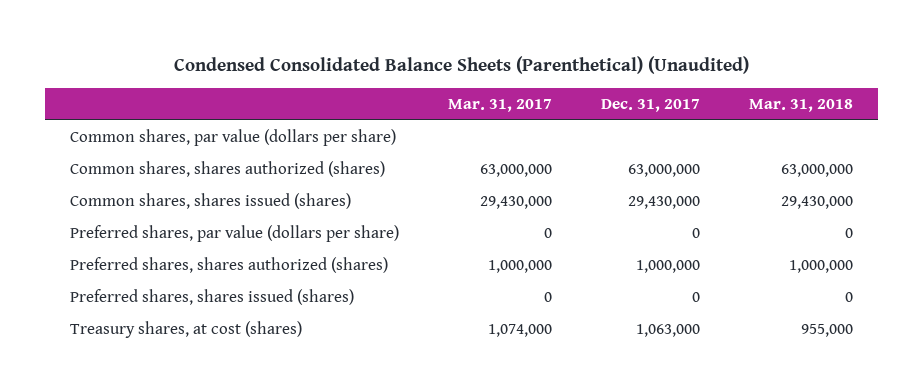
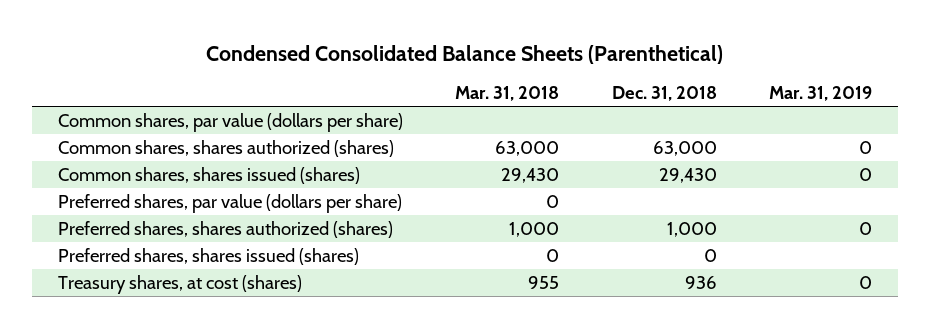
[173,56,749,75] Condensed Consolidated Balance Sheets (Parenthetical) (Unaudited) -> [205,44,723,64] Condensed Consolidated Balance Sheets (Parenthetical)
[448,98,553,112] Mar. 31, 2017 -> none
[601,98,701,112] Dec. 31, 2017 -> none
none -> [611,86,717,102] Dec. 31, 2018
none -> [768,86,872,102] Mar. 31, 2019
[781,164,854,178] 63,000,000 -> [495,140,560,156] 63,000
[781,196,854,210] 29,430,000 -> [501,167,560,183] 29,430
[789,260,854,274] 1,000,000 -> [509,221,560,237] 1,000
[801,324,854,338] 955,000 -> [528,275,560,289] 955

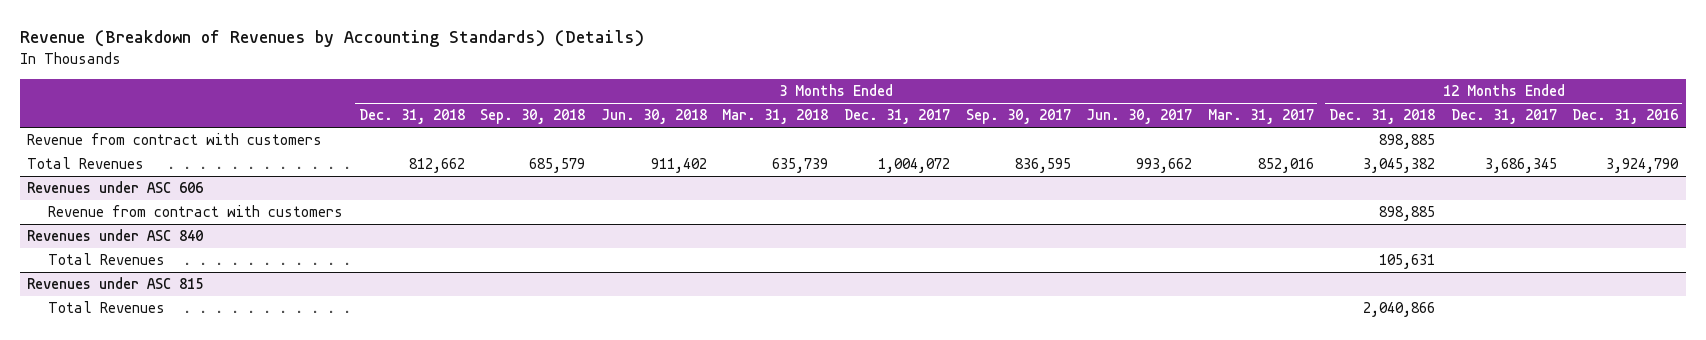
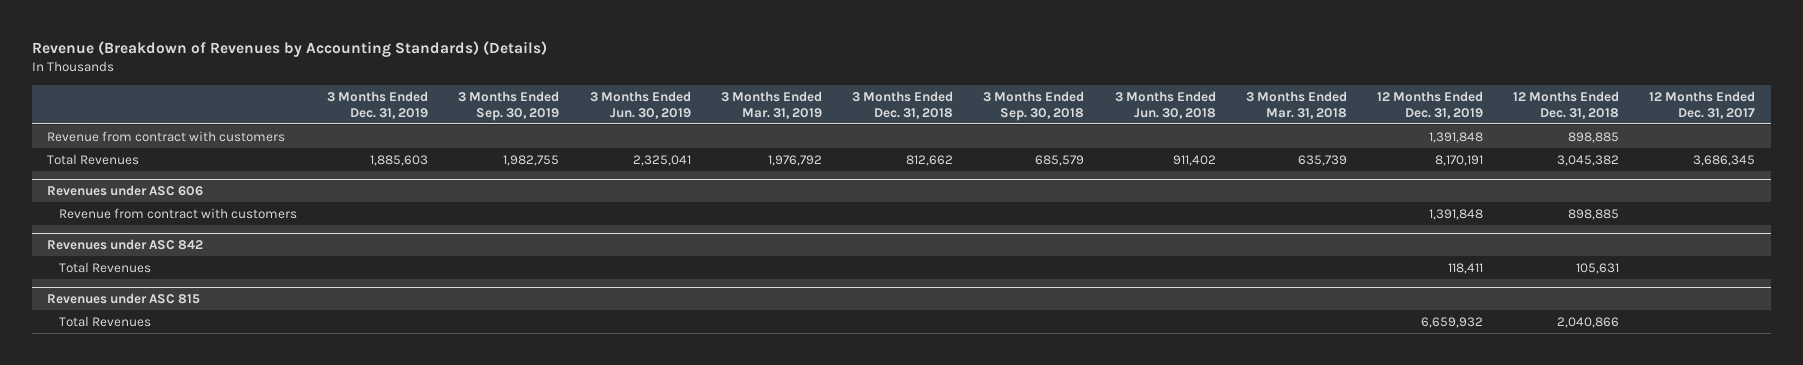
[844,109,951,125] Dec. 31, 2017 -> none
[965,109,1071,125] Sep. 30, 2017 -> none
[1086,109,1193,125] Jun. 30, 2017 -> none
[1207,109,1314,125] Mar. 31, 2017 -> none
[1572,109,1679,125] Dec. 31, 2016 -> none
none -> [327,90,429,119] 3 Months Ended Dec. 31, 2019
none -> [458,90,560,121] 3 Months Ended Sep. 30, 2019
none -> [589,90,691,119] 3 Months Ended Jun. 30, 2019
none -> [720,90,822,119] 3 Months Ended Mar. 31, 2019
none -> [1376,90,1483,119] 12 Months Ended Dec. 31, 2019
[27,229,204,242] Revenues under ASC 840 -> [47,238,204,250] Revenues under ASC 842

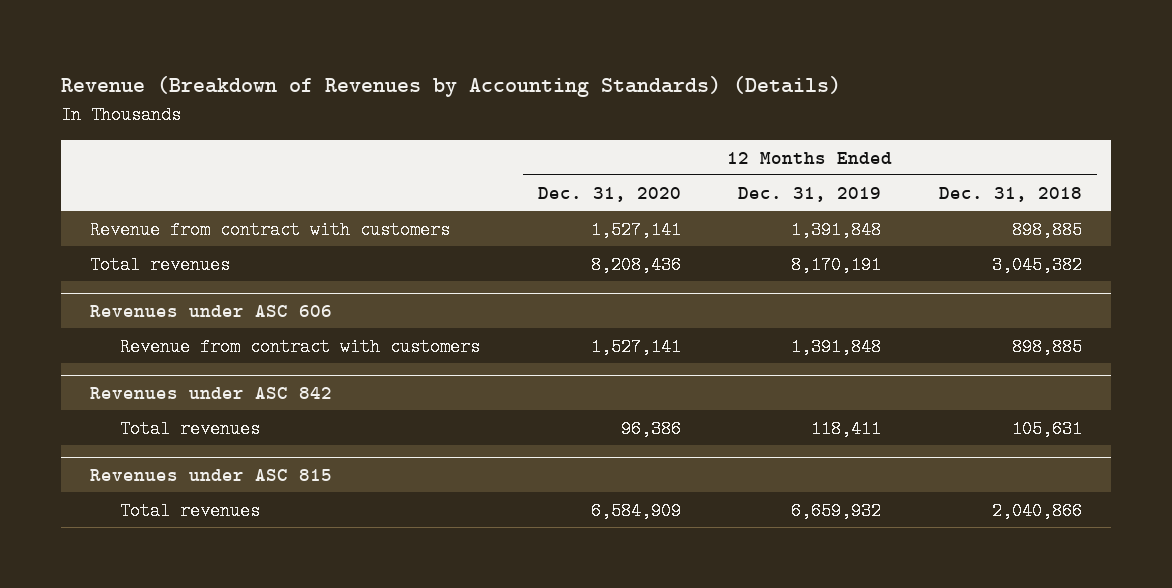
[327,90,429,119] 3 Months Ended Dec. 31, 2019 -> none
[458,90,560,121] 3 Months Ended Sep. 30, 2019 -> none
[589,90,691,119] 3 Months Ended Jun. 30, 2019 -> none
[720,90,822,119] 3 Months Ended Mar. 31, 2019 -> none
[852,90,954,119] 3 Months Ended Dec. 31, 2018 -> none
[983,90,1085,121] 3 Months Ended Sep. 30, 2018 -> none
[1114,90,1216,119] 3 Months Ended Jun. 30, 2018 -> none
[1245,90,1347,119] 3 Months Ended Mar. 31, 2018 -> none
[1649,90,1756,119] 12 Months Ended Dec. 31, 2017 -> none
none -> [537,186,681,202] Dec. 31, 2020
[47,153,140,165] Total Revenues -> [89,255,230,274] Total revenues
[59,261,152,273] Total Revenues -> [119,419,260,438] Total revenues
[59,315,152,327] Total Revenues -> [119,501,260,520] Total revenues

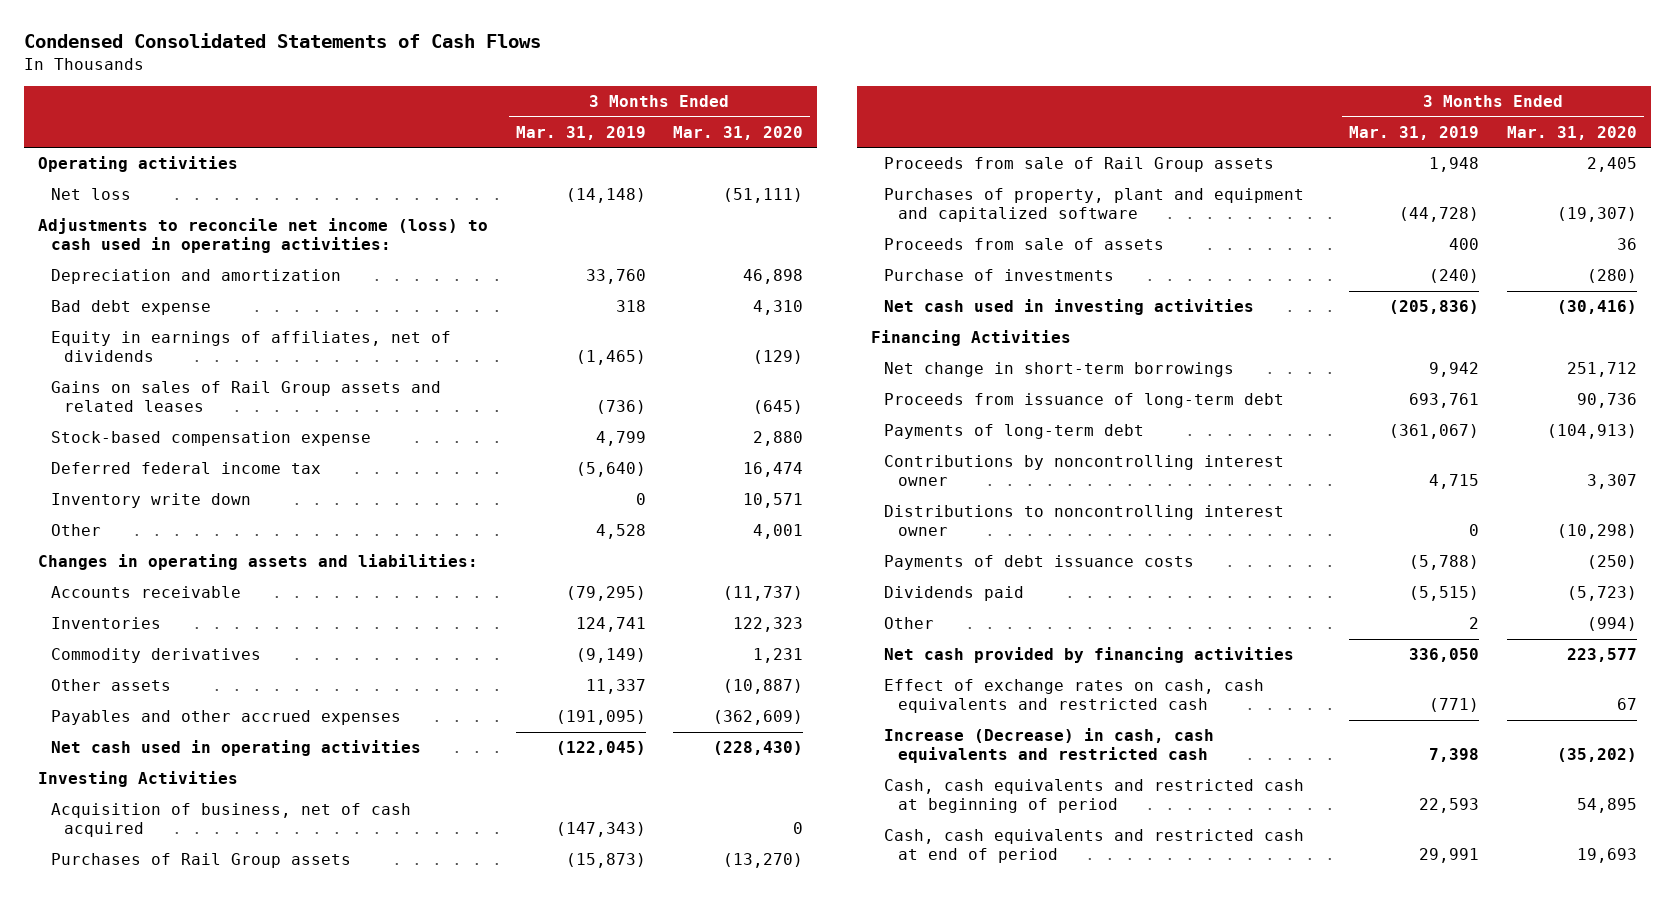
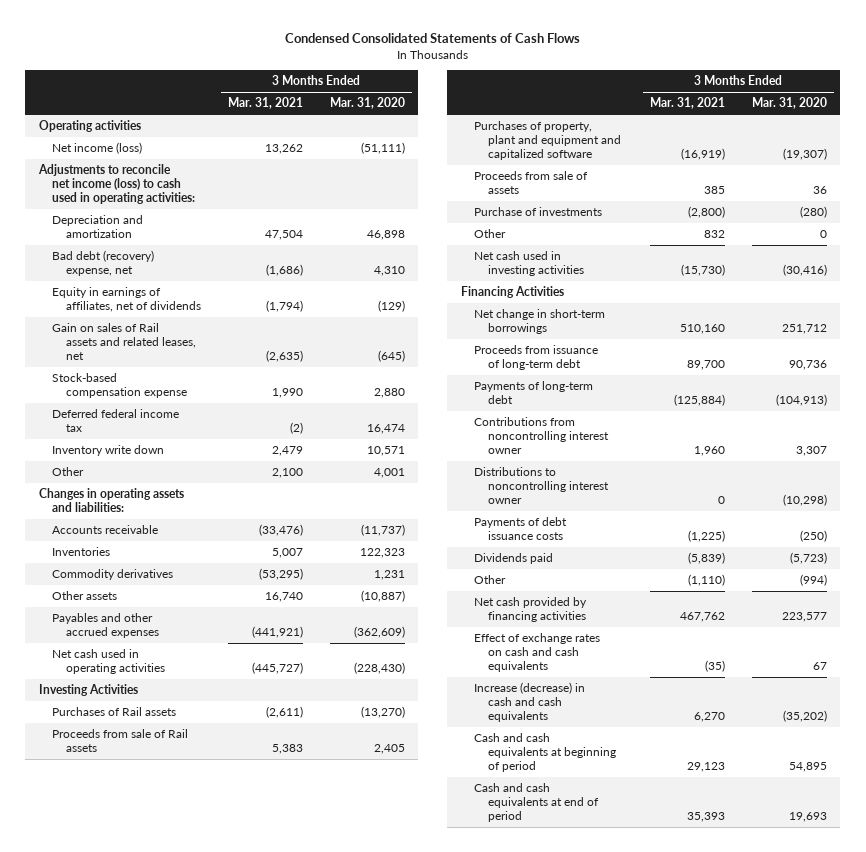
[515,125,646,140] Mar. 31, 2019 -> none
none -> [227,97,303,110] Mar. 31, 2021
[50,188,131,201] Net loss -> [52,142,143,155] Net income (loss)
[50,300,211,316] Bad debt expense -> [52,250,155,277] Bad debt (recovery) expense, net
[50,381,441,413] Gains on sales of Rail Group assets and related leases -> [52,323,196,361] Gain on sales of Rail assets and related leases, net
[50,803,411,838] Acquisition of business, net of cash acquired -> none
[50,853,351,869] Purchases of Rail Group assets -> [52,707,177,717] Purchases of Rail assets
[884,157,1275,173] Proceeds from sale of Rail Group assets -> [52,729,189,753] Proceeds from sale of Rail assets
none -> [474,229,507,239] Other
[884,455,1285,487] Contributions by noncontrolling interest owner -> [474,417,609,455] Contributions from noncontrolling interest owner
[884,679,1265,714] Effect of exchange rates on cash, cash equivalents and restricted cash -> [474,633,601,673] Effect of exchange rates on cash and cash equivalents
[884,728,1215,764] Increase (Decrease) in cash, cash equivalents and restricted cash -> [474,682,586,723] Increase (decrease) in cash and cash equivalents
[884,779,1305,814] Cash, cash equivalents and restricted cash at beginning of period -> [474,733,616,773] Cash and cash equivalents at beginning of period
[884,829,1305,864] Cash, cash equivalents and restricted cash at end of period -> [474,783,599,823] Cash and cash equivalents at end of period

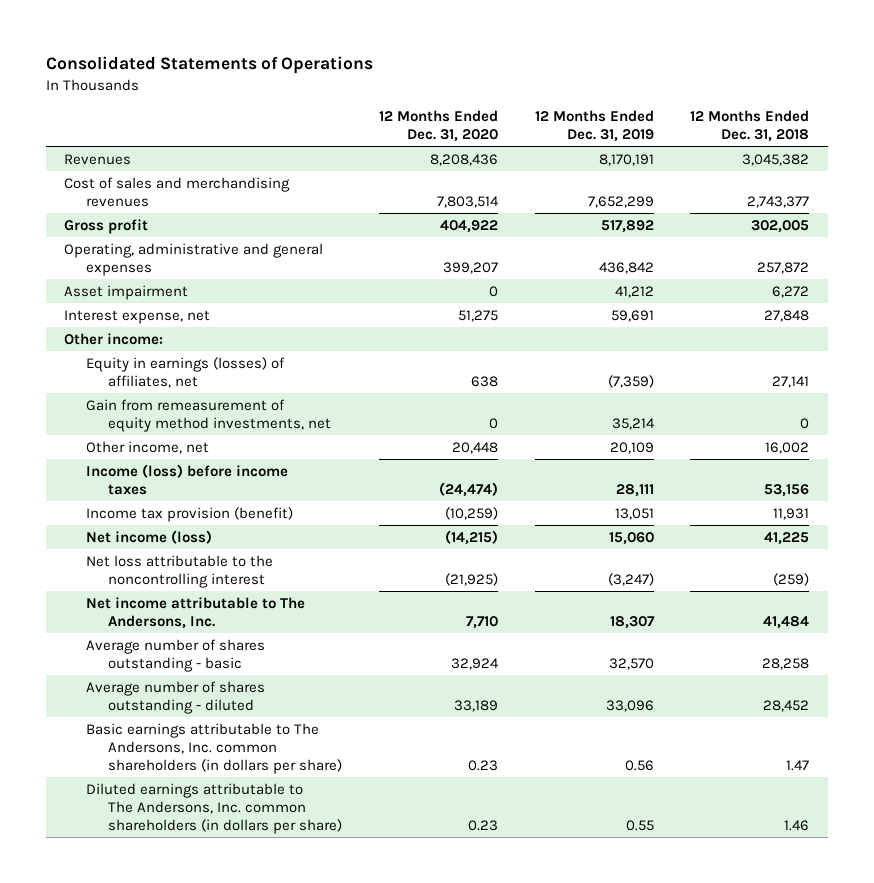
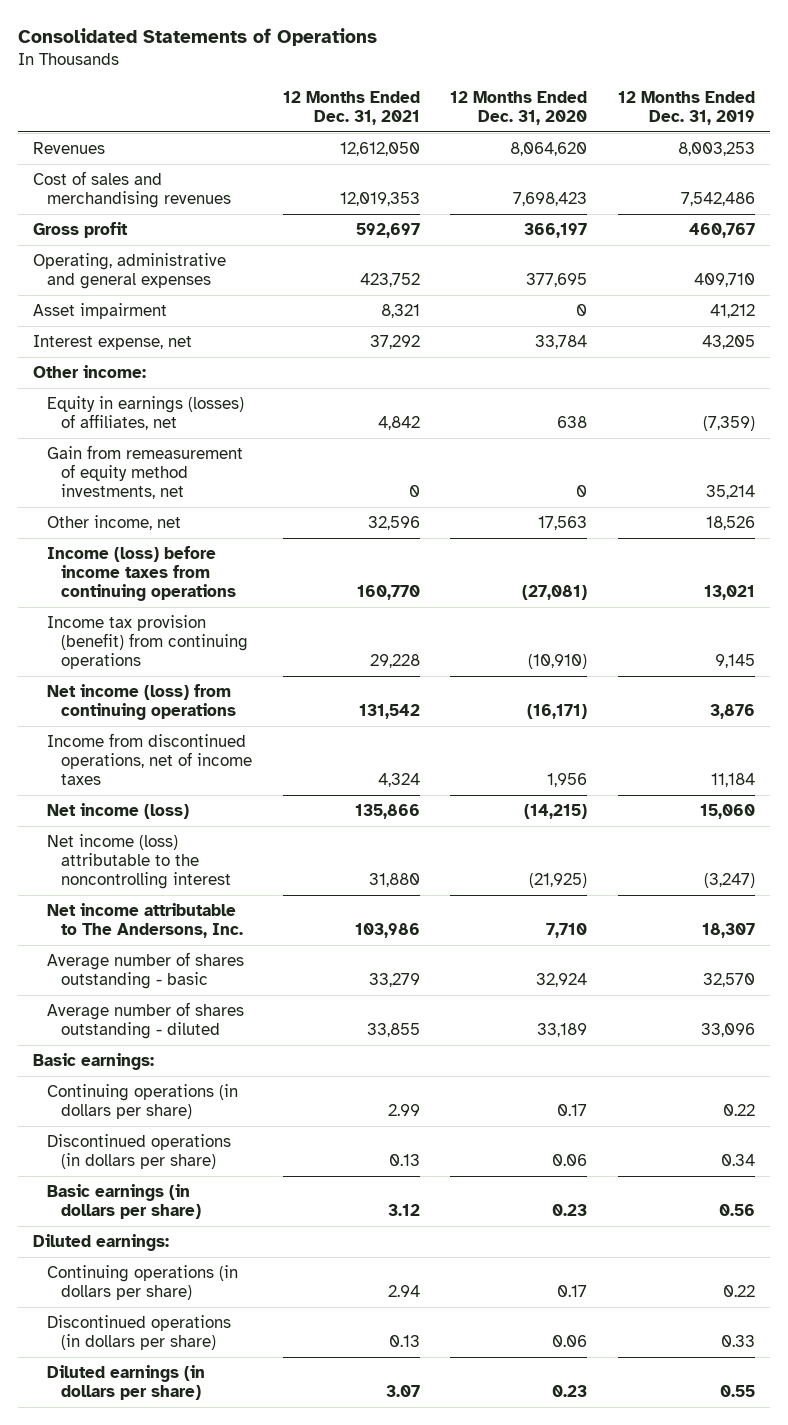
[690,110,810,143] 12 Months Ended Dec. 31, 2018 -> none
none -> [282,90,420,125] 12 Months Ended Dec. 31, 2021
[430,153,499,166] 8,208,436 -> [510,142,588,157] 8,064,620
[598,153,654,166] 8,170,191 -> [677,142,755,157] 8,003,253
[437,195,500,208] 7,803,514 -> [513,192,588,207] 7,698,423
[587,195,654,208] 7,652,299 -> [680,192,755,207] 7,542,486
[440,219,499,233] 404,922 -> [524,223,588,239] 366,197
[600,219,654,233] 517,892 -> [688,223,755,239] 460,767
[443,261,499,274] 399,207 -> [526,273,588,288] 377,695
[598,261,654,274] 436,842 -> [693,273,755,288] 409,710
[458,309,499,322] 51,275 -> [535,335,588,350] 33,784
[610,309,654,322] 59,691 -> [701,335,755,350] 43,205
[452,441,499,454] 20,448 -> [538,516,588,531] 17,563
[609,441,654,454] 20,109 -> [705,516,755,531] 18,526
[86,463,289,495] Income (loss) before income taxes -> [47,546,237,601] Income (loss) before income taxes from continuing operations
[439,481,499,497] (24,474) -> [522,584,588,600] (27,081)
[615,483,654,497] 28,111 -> [703,584,755,600] 13,021
[86,506,294,522] Income tax provision (benefit) -> [47,615,249,669] Income tax provision (benefit) from continuing operations
[445,506,499,520] (10,259) -> [528,653,588,669] (10,910)
[614,507,654,520] 13,051 -> [714,653,755,668] 9,145
none -> [47,684,237,721] Net income (loss) from continuing operations
none -> [47,733,253,785] Income from discontinued operations, net of income taxes
[86,554,274,588] Net loss attributable to the noncontrolling interest -> [47,834,232,889] Net income (loss) attributable to the noncontrolling interest
none -> [33,1053,155,1071] Basic earnings:
none -> [47,1084,239,1120] Continuing operations (in dollars per share)
none -> [47,1134,232,1170] Discontinued operations (in dollars per share)
[86,722,343,774] Basic earnings attributable to The Andersons, Inc. common shareholders (in dollars per share) -> [47,1184,202,1220] Basic earnings (in dollars per share)
none -> [33,1234,170,1252] Diluted earnings:
none -> [47,1265,239,1301] Continuing operations (in dollars per share)
none -> [47,1315,232,1351] Discontinued operations (in dollars per share)
[86,782,343,834] Diluted earnings attributable to The Andersons, Inc. common shareholders (in dollars per share) -> [47,1365,206,1401] Diluted earnings (in dollars per share)

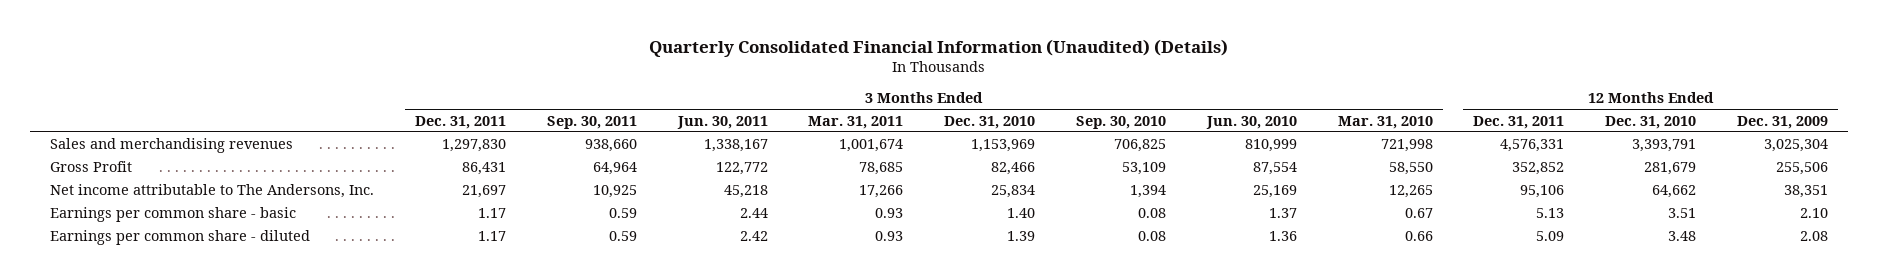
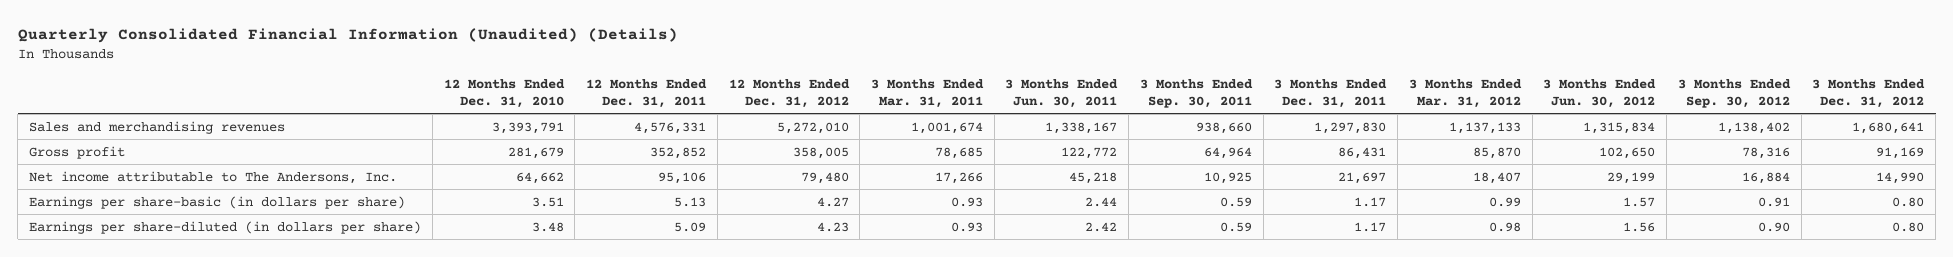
[944,115,1036,129] Dec. 31, 2010 -> none
[1075,115,1166,129] Sep. 30, 2010 -> none
[1205,115,1297,129] Jun. 30, 2010 -> none
[1337,115,1433,129] Mar. 31, 2010 -> none
[1736,115,1828,129] Dec. 31, 2009 -> none
none -> [728,79,850,108] 12 Months Ended Dec. 31, 2012
none -> [1408,79,1522,108] 3 Months Ended Mar. 31, 2012
none -> [1543,79,1657,108] 3 Months Ended Jun. 30, 2012
none -> [1677,79,1791,108] 3 Months Ended Sep. 30, 2012
none -> [1812,79,1926,108] 3 Months Ended Dec. 31, 2012
[50,161,133,173] Gross Profit -> [29,145,126,159] Gross profit
[50,207,297,223] Earnings per common share - basic -> [29,195,406,209] Earnings per share-basic (in dollars per share)
[50,230,311,246] Earnings per common share - diluted -> [29,220,422,234] Earnings per share-diluted (in dollars per share)

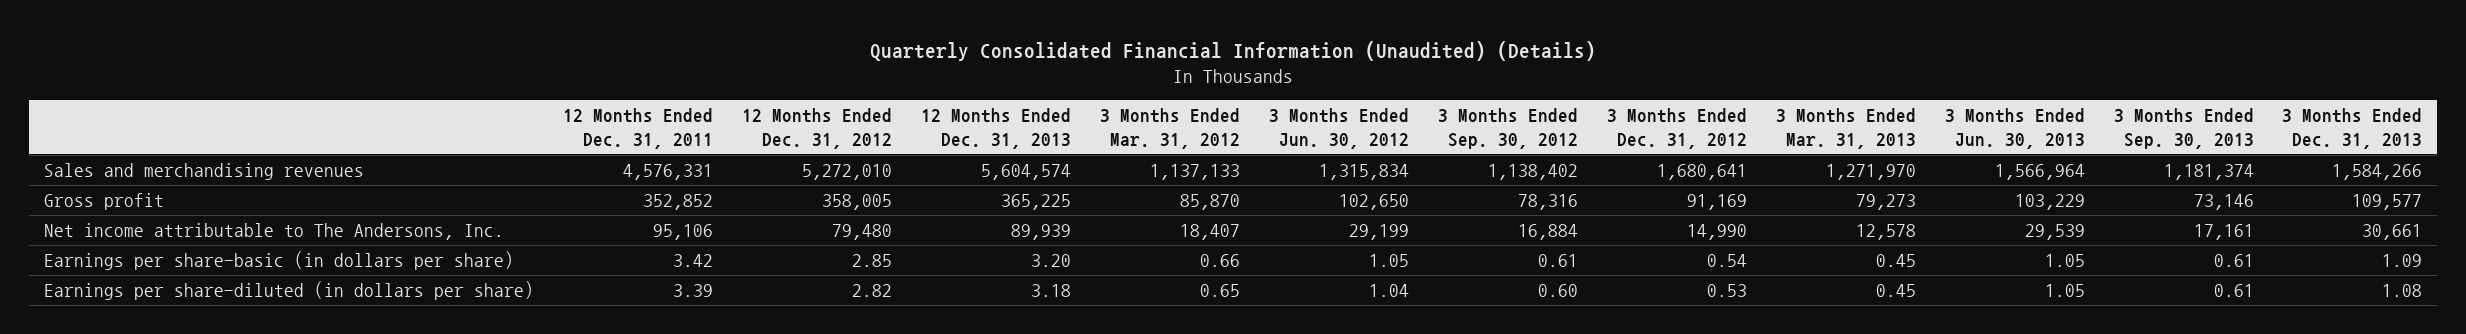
[443,79,565,108] 12 Months Ended Dec. 31, 2010 -> none
[870,79,984,108] 3 Months Ended Mar. 31, 2011 -> none
[1005,79,1119,108] 3 Months Ended Jun. 30, 2011 -> none
[1139,79,1253,108] 3 Months Ended Sep. 30, 2011 -> none
[1274,79,1388,108] 3 Months Ended Dec. 31, 2011 -> none
none -> [920,108,1071,149] 12 Months Ended Dec. 31, 2013
none -> [1775,108,1916,149] 3 Months Ended Mar. 31, 2013
none -> [1944,108,2085,149] 3 Months Ended Jun. 30, 2013
none -> [2113,108,2254,149] 3 Months Ended Sep. 30, 2013
none -> [2282,108,2423,149] 3 Months Ended Dec. 31, 2013
[674,196,707,207] 5.13 -> [672,253,713,267] 3.42
[816,196,849,207] 4.27 -> [851,253,892,267] 2.85
[1488,196,1521,207] 0.99 -> [1199,253,1240,267] 0.66
[1623,196,1656,207] 1.57 -> [1368,253,1409,267] 1.05
[1757,196,1790,207] 0.91 -> [1537,253,1578,267] 0.61
[1892,196,1925,207] 0.80 -> [1706,253,1747,267] 0.54
[674,221,707,232] 5.09 -> [672,283,713,297] 3.39
[816,221,849,232] 4.23 -> [851,283,892,297] 2.82
[1488,221,1521,232] 0.98 -> [1199,283,1240,297] 0.65
[1623,221,1656,232] 1.56 -> [1368,283,1409,297] 1.04
[1757,221,1790,232] 0.90 -> [1537,283,1578,297] 0.60
[1892,221,1925,232] 0.80 -> [1706,283,1747,297] 0.53

